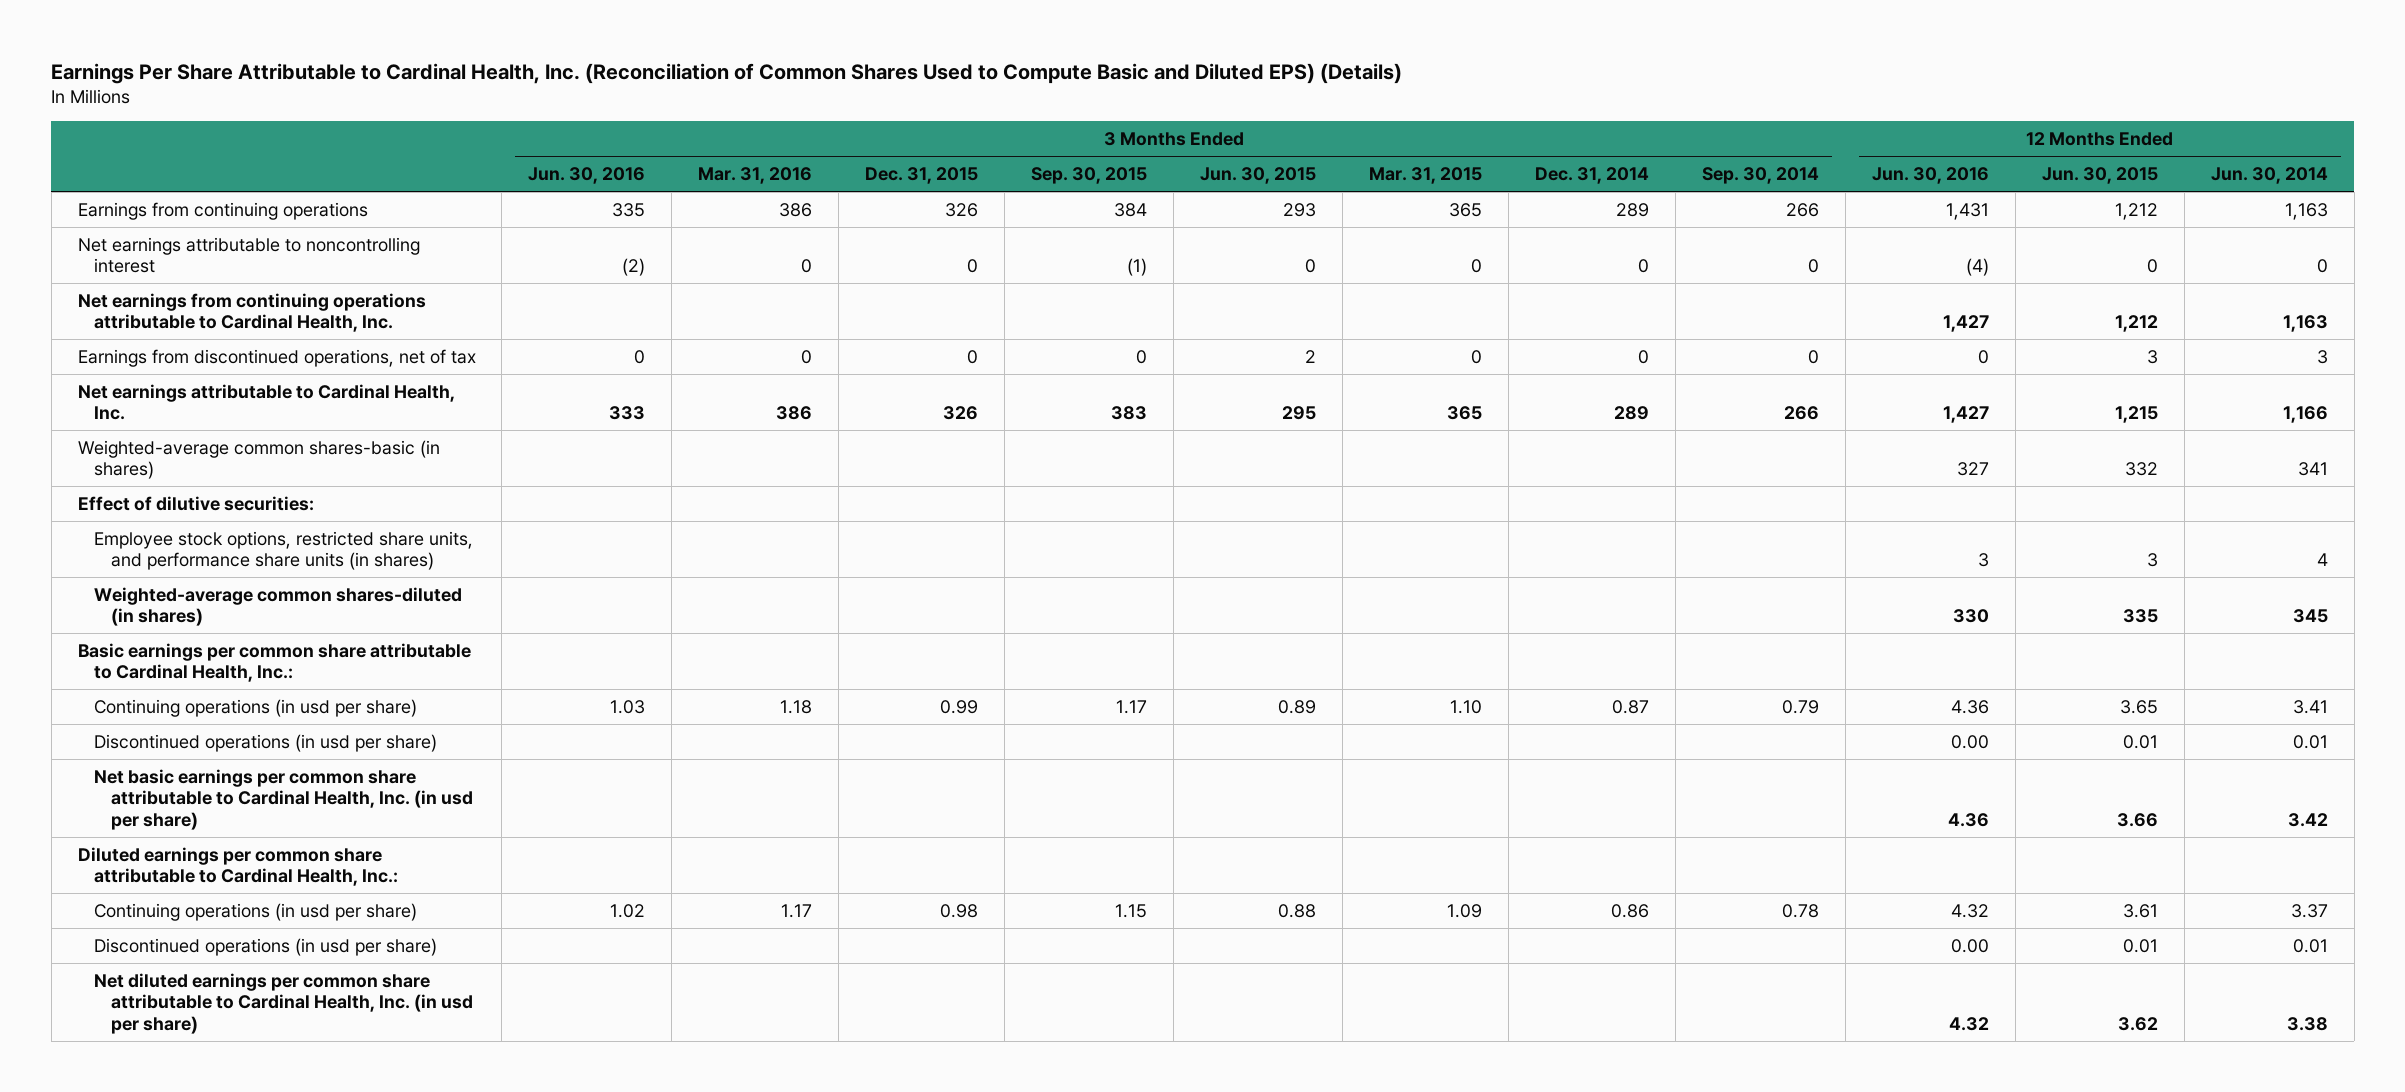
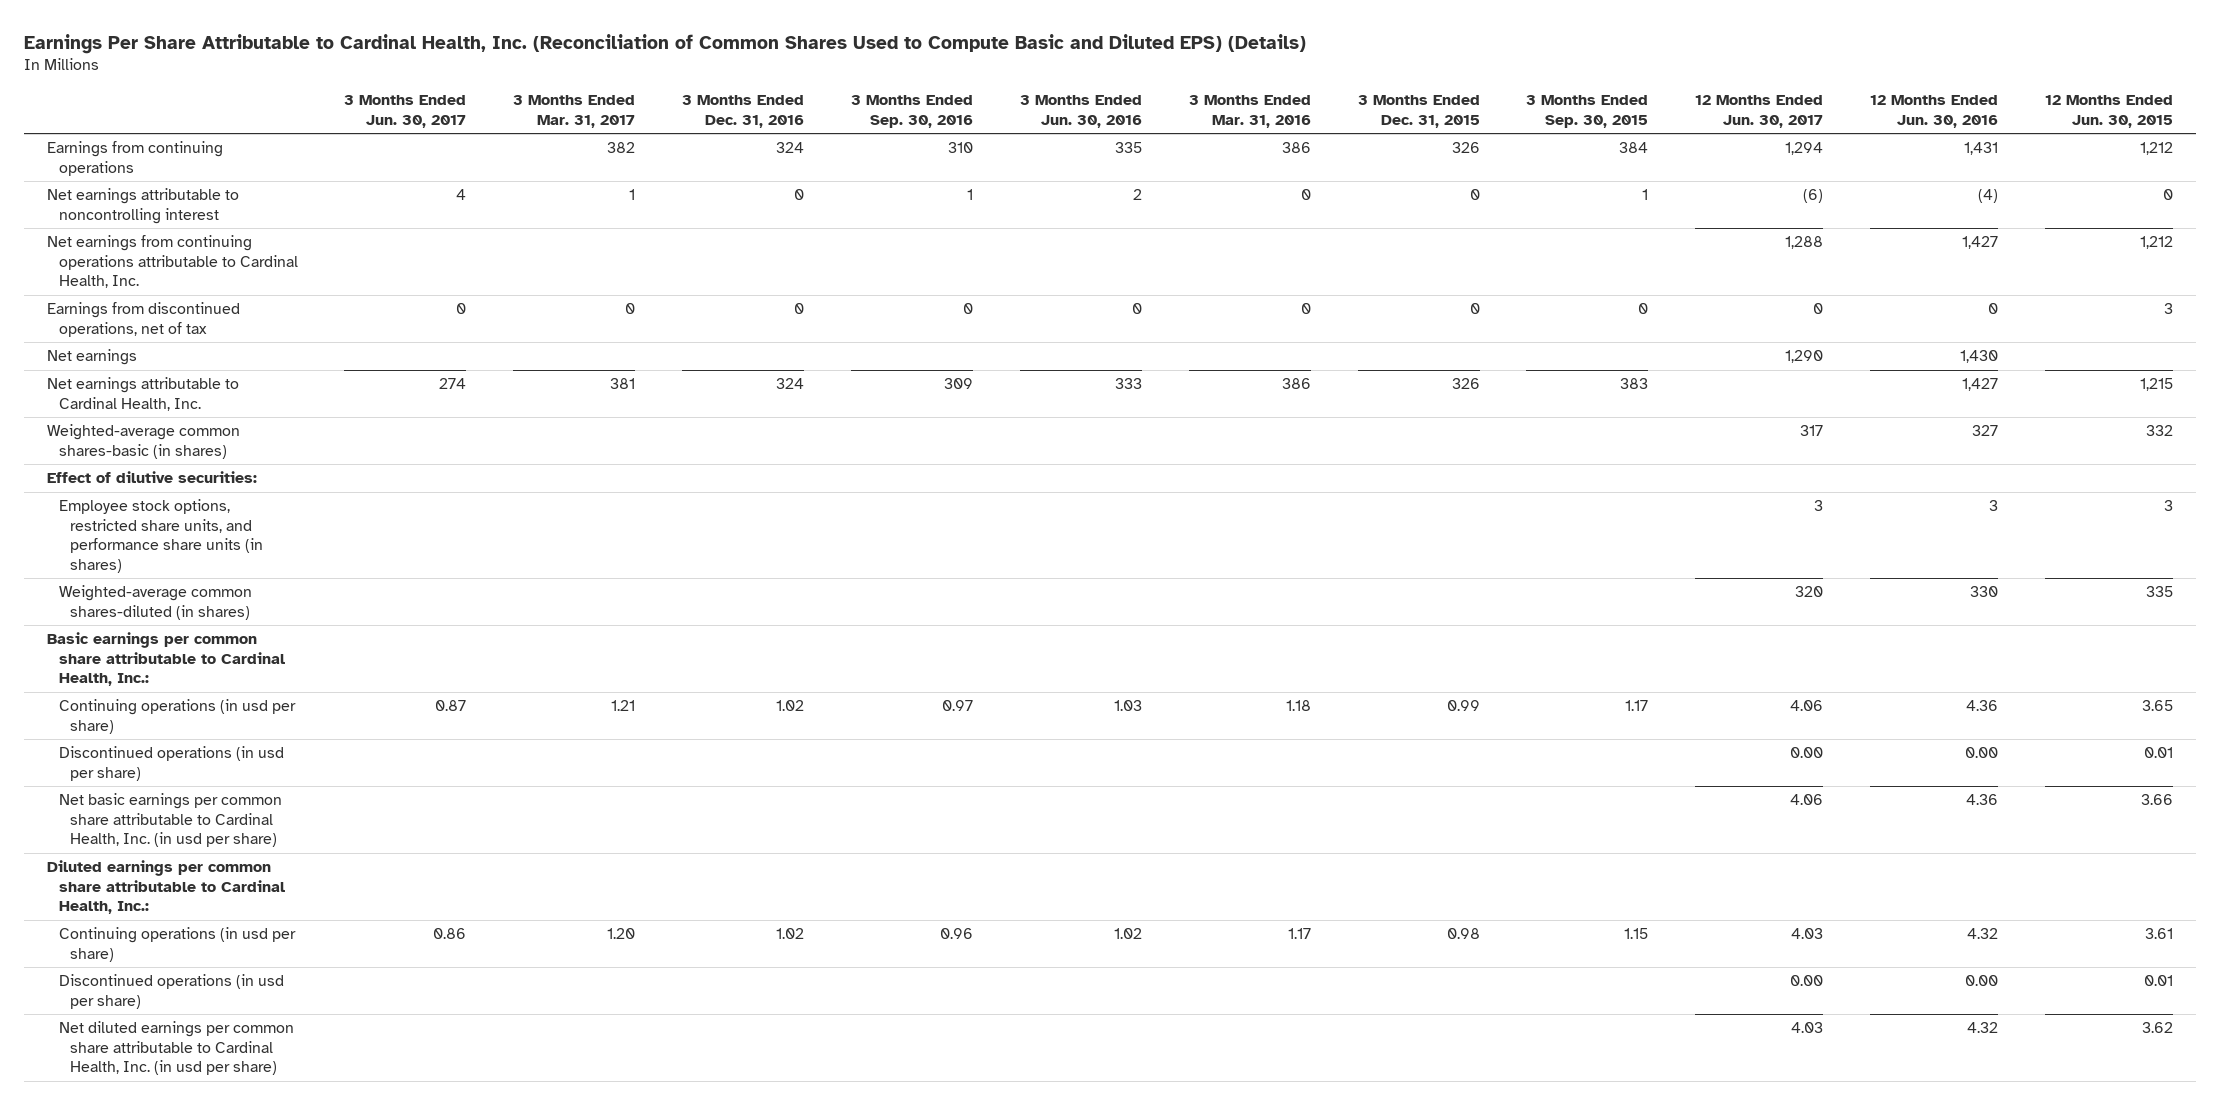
[1200,166,1317,184] Jun. 30, 2015 -> none
[1369,166,1483,184] Mar. 31, 2015 -> none
[1535,166,1650,184] Dec. 31, 2014 -> none
[1702,166,1820,184] Sep. 30, 2014 -> none
[2210,166,2328,184] Jun. 30, 2014 -> none
none -> [344,95,467,128] 3 Months Ended Jun. 30, 2017
none -> [513,95,636,128] 3 Months Ended Mar. 31, 2017
none -> [682,95,805,128] 3 Months Ended Dec. 31, 2016
none -> [850,95,973,128] 3 Months Ended Sep. 30, 2016
none -> [1695,95,1824,128] 12 Months Ended Jun. 30, 2017
[622,258,646,277] (2) -> [1132,189,1142,201] 2
[1127,258,1148,277] (1) -> [1642,189,1649,201] 1
none -> [47,349,138,366] Net earnings

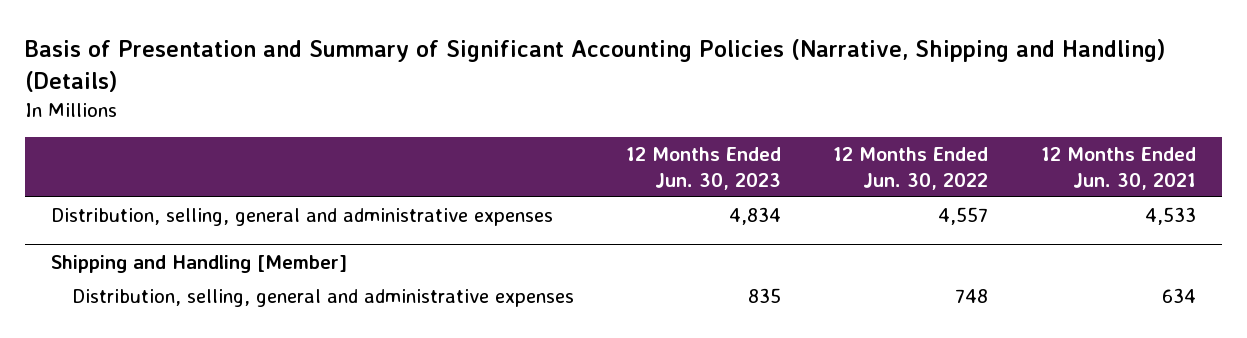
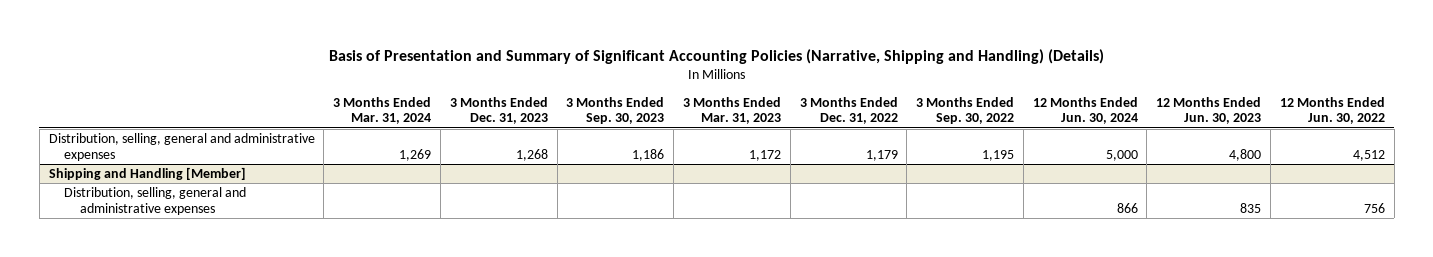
[1040,147,1196,191] 12 Months Ended Jun. 30, 2021 -> none
none -> [333,96,432,125] 3 Months Ended Mar. 31, 2024
none -> [449,96,548,125] 3 Months Ended Dec. 31, 2023
none -> [566,96,665,125] 3 Months Ended Sep. 30, 2023
none -> [682,96,781,125] 3 Months Ended Mar. 31, 2023
none -> [799,96,898,125] 3 Months Ended Dec. 31, 2022
none -> [916,96,1015,125] 3 Months Ended Sep. 30, 2022
none -> [1032,96,1138,125] 12 Months Ended Jun. 30, 2024
[729,206,782,225] 4,834 -> [1229,148,1262,161] 4,800
[938,206,989,225] 4,557 -> [1352,149,1385,161] 4,512
[955,288,989,303] 748 -> [1363,202,1385,213] 756

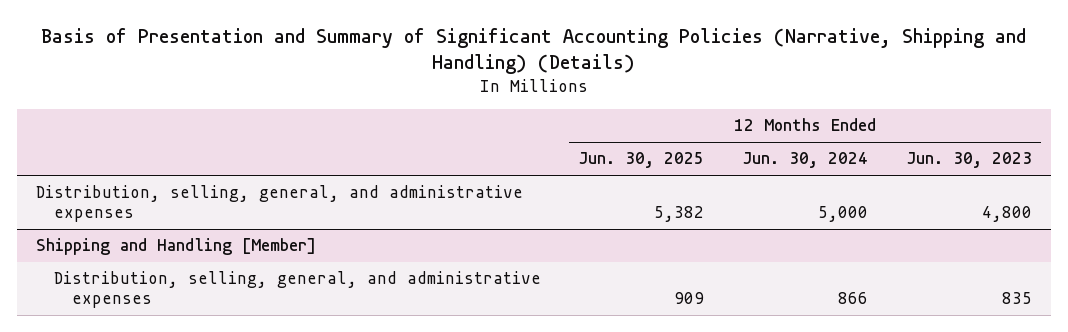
[333,96,432,125] 3 Months Ended Mar. 31, 2024 -> none
[449,96,548,125] 3 Months Ended Dec. 31, 2023 -> none
[566,96,665,125] 3 Months Ended Sep. 30, 2023 -> none
[682,96,781,125] 3 Months Ended Mar. 31, 2023 -> none
[799,96,898,125] 3 Months Ended Dec. 31, 2022 -> none
[916,96,1015,125] 3 Months Ended Sep. 30, 2022 -> none
[1279,96,1385,125] 12 Months Ended Jun. 30, 2022 -> none
none -> [578,152,705,169] Jun. 30, 2025
[48,133,315,161] Distribution, selling, general and administrative expenses -> [35,185,523,223] Distribution, selling, general, and administrative expenses
[64,187,247,215] Distribution, selling, general and administrative expenses -> [53,271,541,309] Distribution, selling, general, and administrative expenses

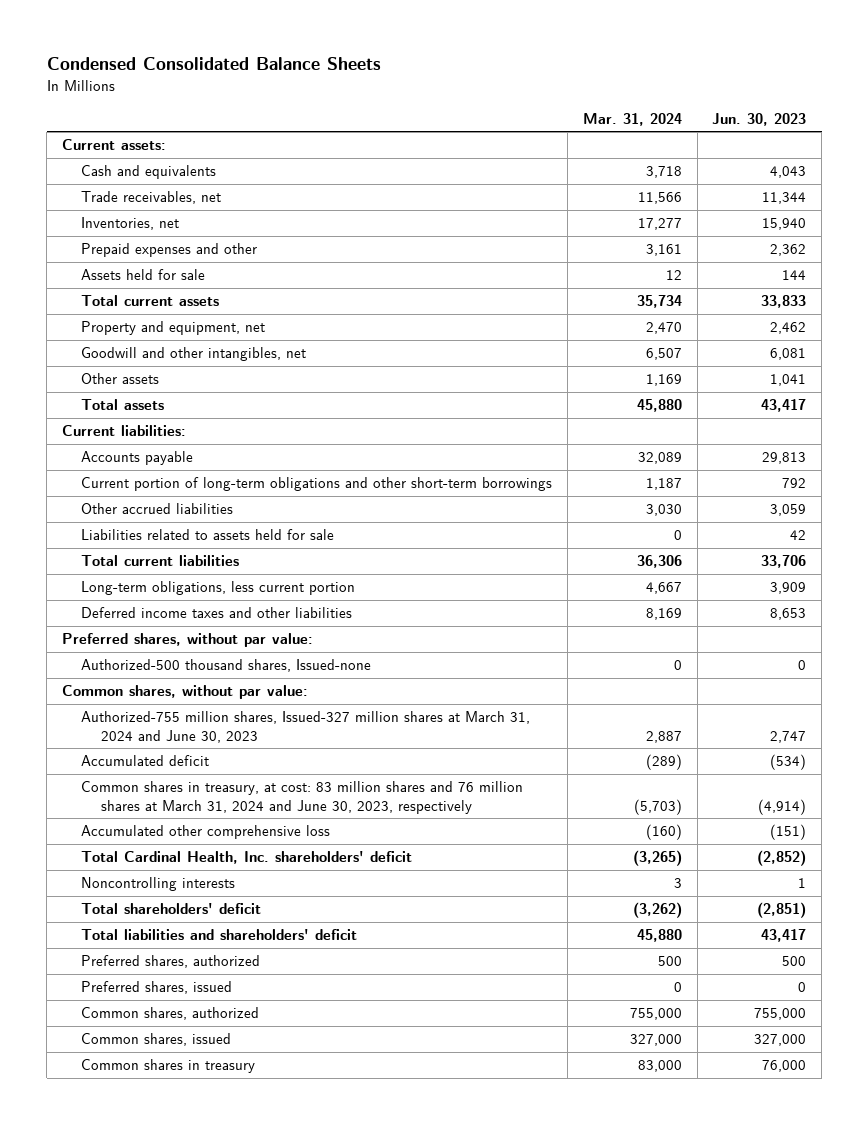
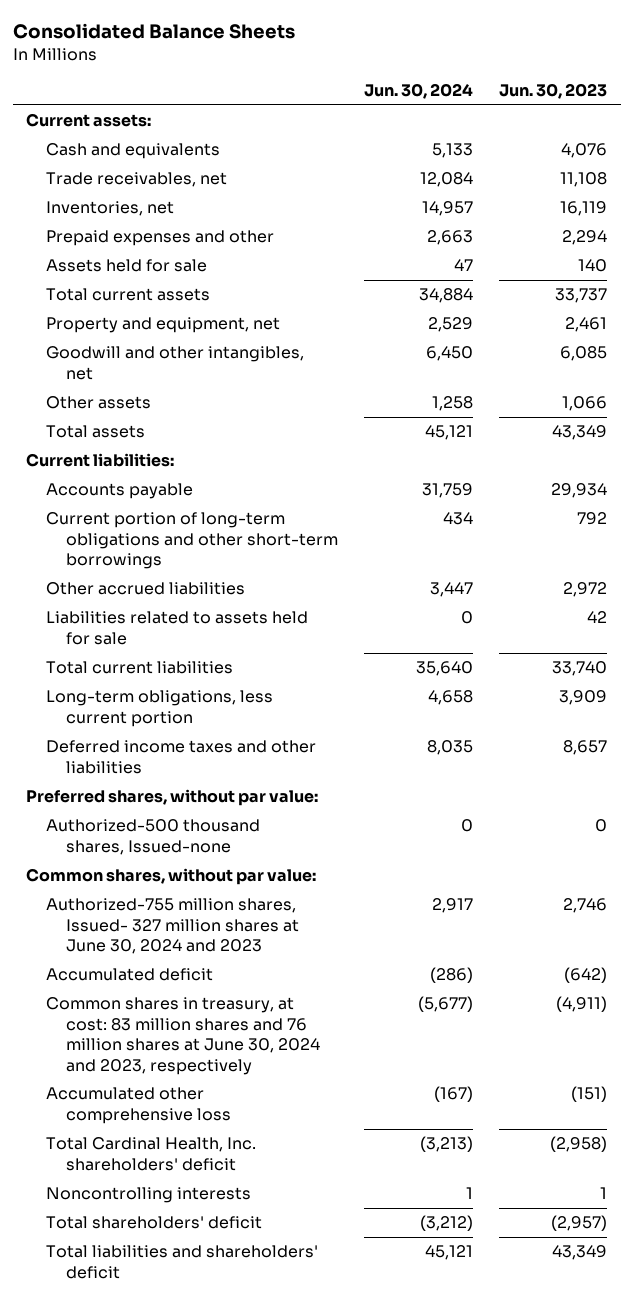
[46,57,381,71] Condensed Consolidated Balance Sheets -> [12,22,295,39] Consolidated Balance Sheets
[582,112,682,126] Mar. 31, 2024 -> none
none -> [364,83,474,100] Jun. 30, 2024
[770,166,807,179] 4,043 -> [561,143,608,159] 4,076
[762,192,807,205] 11,344 -> [560,172,608,188] 11,108
[762,218,807,231] 15,940 -> [560,201,608,217] 16,119
[770,244,807,257] 2,362 -> [562,230,608,246] 2,294
[782,270,807,281] 144 -> [578,259,608,273] 140
[761,295,807,309] 33,833 -> [555,288,608,304] 33,737
[770,322,807,335] 2,462 -> [565,317,608,333] 2,461
[770,348,807,361] 6,081 -> [560,346,608,362] 6,085
[770,374,807,387] 1,041 -> [562,396,608,412] 1,066
[761,399,807,413] 43,417 -> [552,425,608,441] 43,349
[762,452,807,465] 29,813 -> [551,483,608,499] 29,934
[770,504,807,517] 3,059 -> [563,582,608,598] 2,972
[761,555,807,569] 33,706 -> [552,661,608,677] 33,740
[770,608,807,621] 8,653 -> [563,740,608,756] 8,657
[81,711,531,743] Authorized-755 million shares, Issued-327 million shares at March 31, 2024 and June 30, 2023 -> [46,898,299,955] Authorized-755 million shares, Issued- 327 million shares at June 30, 2024 and 2023
[770,730,807,743] 2,747 -> [563,898,608,914] 2,746
[770,754,807,771] (534) -> [564,967,608,984] (642)
[81,781,524,814] Common shares in treasury, at cost: 83 million shares and 76 million shares at March 31, 2024 and June 30, 2023, respectively -> [46,997,320,1075] Common shares in treasury, at cost: 83 million shares and 76 million shares at June 30, 2024 and 2023, respectively
[758,798,807,815] (4,914) -> [556,996,608,1013] (4,911)
[757,850,807,867] (2,852) -> [550,1136,608,1153] (2,958)
[81,955,261,969] Preferred shares, authorized -> none
[81,981,233,995] Preferred shares, issued -> none
[81,1007,260,1021] Common shares, authorized -> none
[81,1033,232,1047] Common shares, issued -> none
[81,1059,256,1074] Common shares in treasury -> none
[757,902,807,919] (2,851) -> [551,1215,608,1232] (2,957)
[761,929,807,943] 43,417 -> [552,1245,608,1261] 43,349

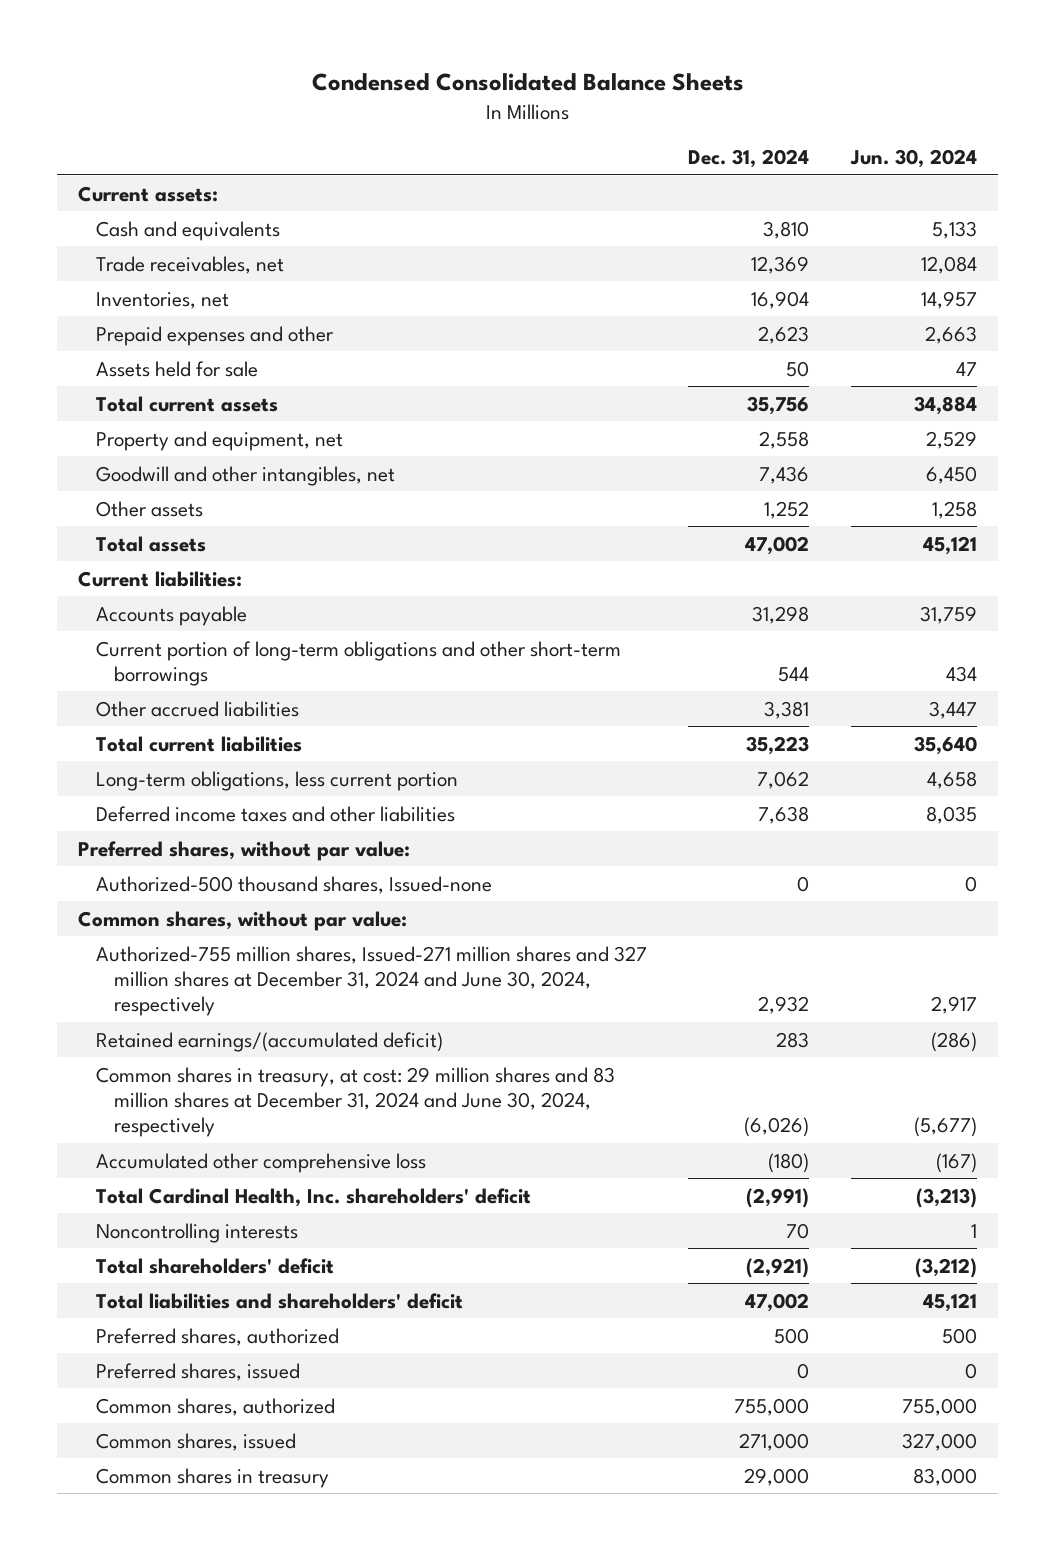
[12,22,295,39] Consolidated Balance Sheets -> [311,73,744,92] Condensed Consolidated Balance Sheets
[499,83,608,100] Jun. 30, 2023 -> none
none -> [688,149,810,169] Dec. 31, 2024
[46,611,309,645] Liabilities related to assets held for sale -> none
[46,898,299,955] Authorized-755 million shares, Issued- 327 million shares at June 30, 2024 and 2023 -> [96,945,648,1016] Authorized-755 million shares, Issued-271 million shares and 327 million shares at December 31, 2024 and June 30, 2024, respectively
[46,968,214,982] Accumulated deficit -> [96,1031,444,1052] Retained earnings/(accumulated deficit)
[46,997,320,1075] Common shares in treasury, at cost: 83 million shares and 76 million shares at June 30, 2024 and 2023, respectively -> [96,1066,616,1137] Common shares in treasury, at cost: 29 million shares and 83 million shares at December 31, 2024 and June 30, 2024, respectively
none -> [96,1327,340,1346] Preferred shares, authorized
none -> [96,1362,301,1381] Preferred shares, issued
none -> [96,1397,336,1416] Common shares, authorized
none -> [96,1432,297,1451] Common shares, issued
none -> [96,1467,330,1488] Common shares in treasury

